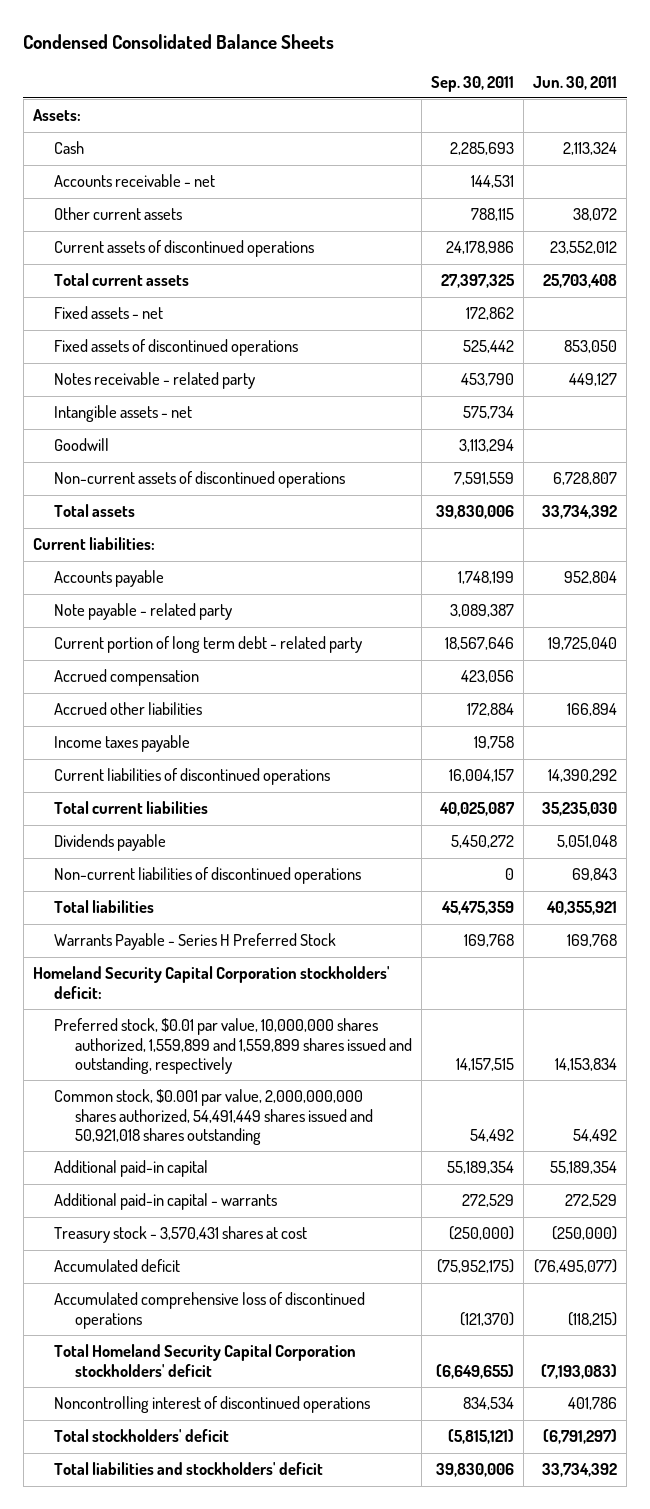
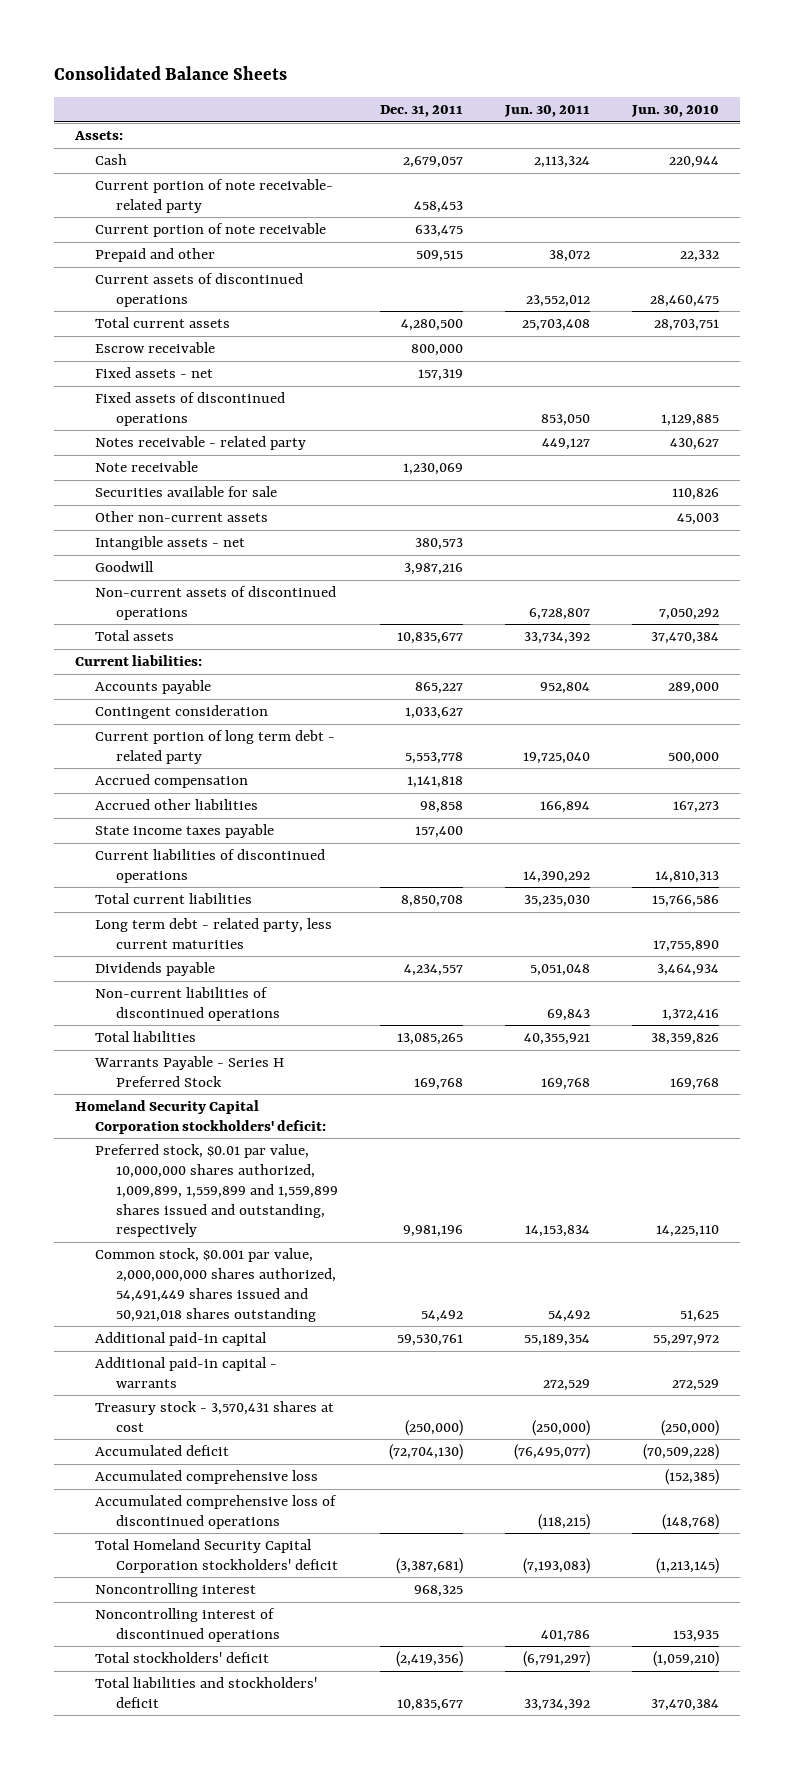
[23,33,335,49] Condensed Consolidated Balance Sheets -> [54,66,288,81] Consolidated Balance Sheets
[431,75,515,92] Sep. 30, 2011 -> none
none -> [379,105,463,118] Dec. 31, 2011
none -> [631,105,720,118] Jun. 30, 2010
[54,174,216,188] Accounts receivable - net -> none
none -> [95,179,334,213] Current portion of note receivable- related party
none -> [95,223,327,238] Current portion of note receivable
[54,207,183,221] Other current assets -> [95,248,216,263] Prepaid and other
none -> [95,342,216,354] Escrow receivable
none -> [95,461,199,473] Note receivable
none -> [95,486,278,498] Securities available for sale
none -> [95,511,269,523] Other non-current assets
[54,603,233,621] Note payable - related party -> none
none -> [95,705,269,720] Contingent consideration
[54,735,191,753] Income taxes payable -> [95,824,275,839] State income taxes payable
none -> [95,918,333,949] Long term debt - related party, less current maturities
[54,1018,413,1074] Preferred stock, $0.01 par value, 10,000,000 shares authorized, 1,559,899 and 1,559,899 shares issued and outstanding, respectively -> [95,1144,338,1238] Preferred stock, $0.01 par value, 10,000,000 shares authorized, 1,009,899, 1,559,899 and 1,559,899 shares issued and outstanding, respectively
none -> [95,1470,319,1485] Accumulated comprehensive loss
none -> [95,1583,257,1598] Noncontrolling interest

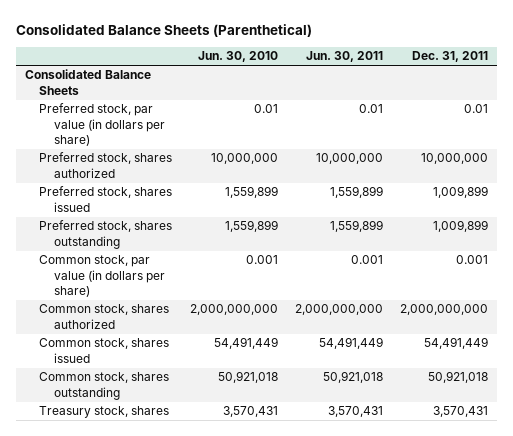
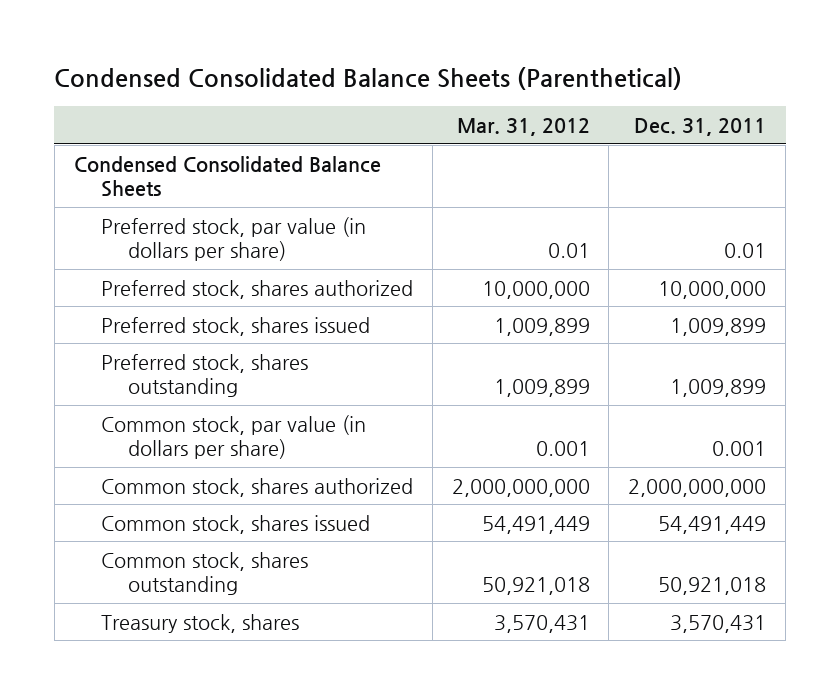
[16,23,313,37] Consolidated Balance Sheets (Parenthetical) -> [54,66,683,90] Condensed Consolidated Balance Sheets (Parenthetical)
[197,51,278,63] Jun. 30, 2010 -> none
[306,51,384,63] Jun. 30, 2011 -> none
none -> [456,117,590,136] Mar. 31, 2012
[25,69,152,95] Consolidated Balance Sheets -> [73,155,381,198] Condensed Consolidated Balance Sheets

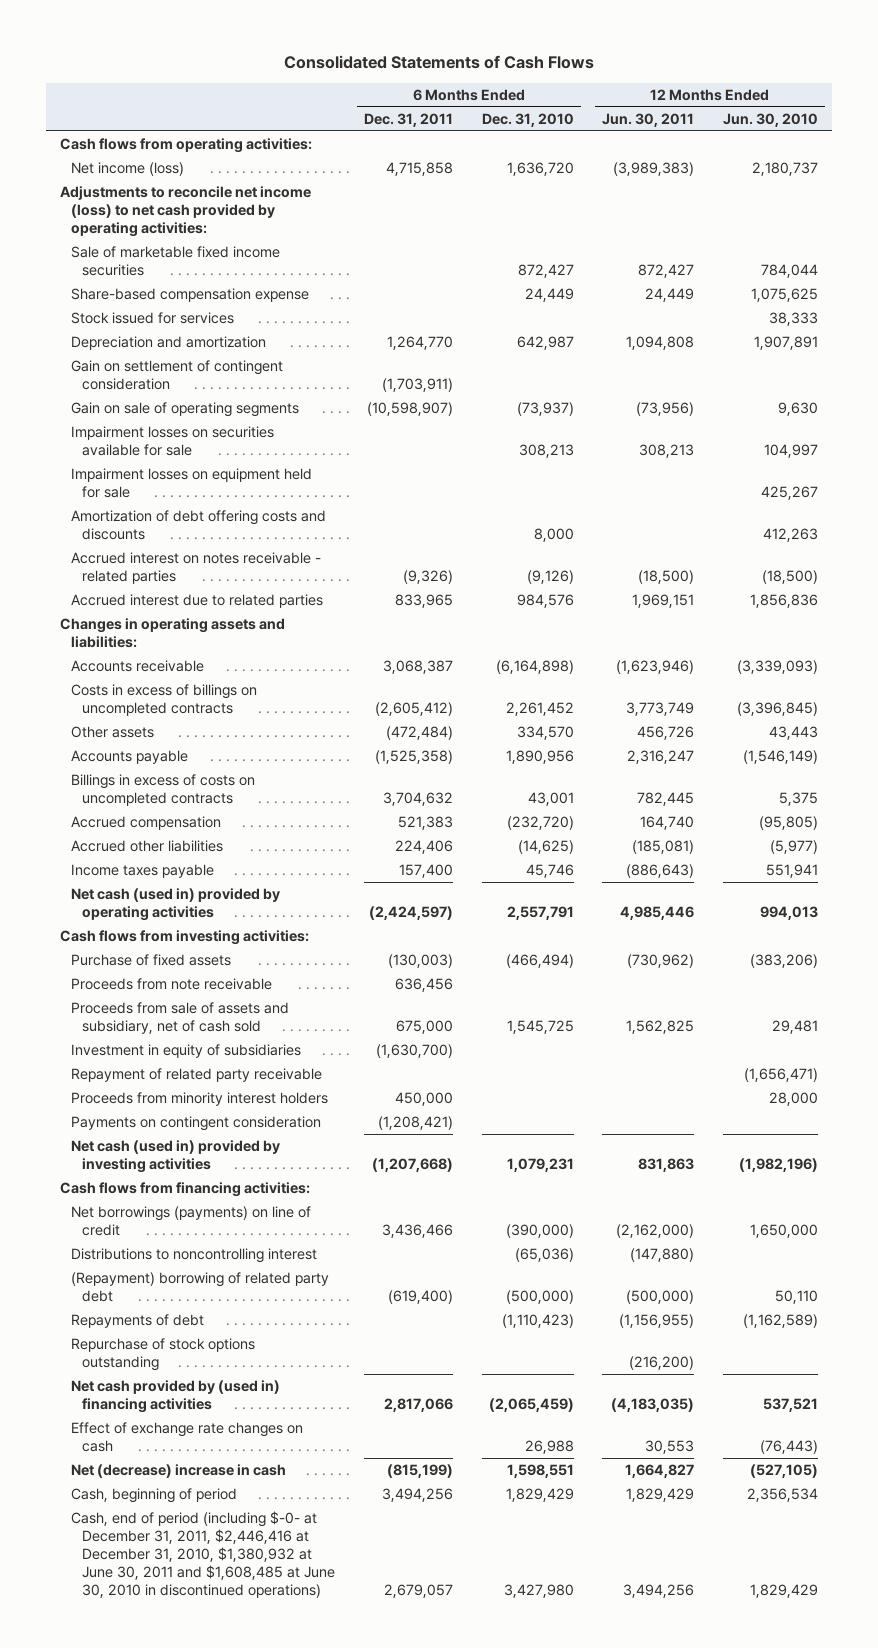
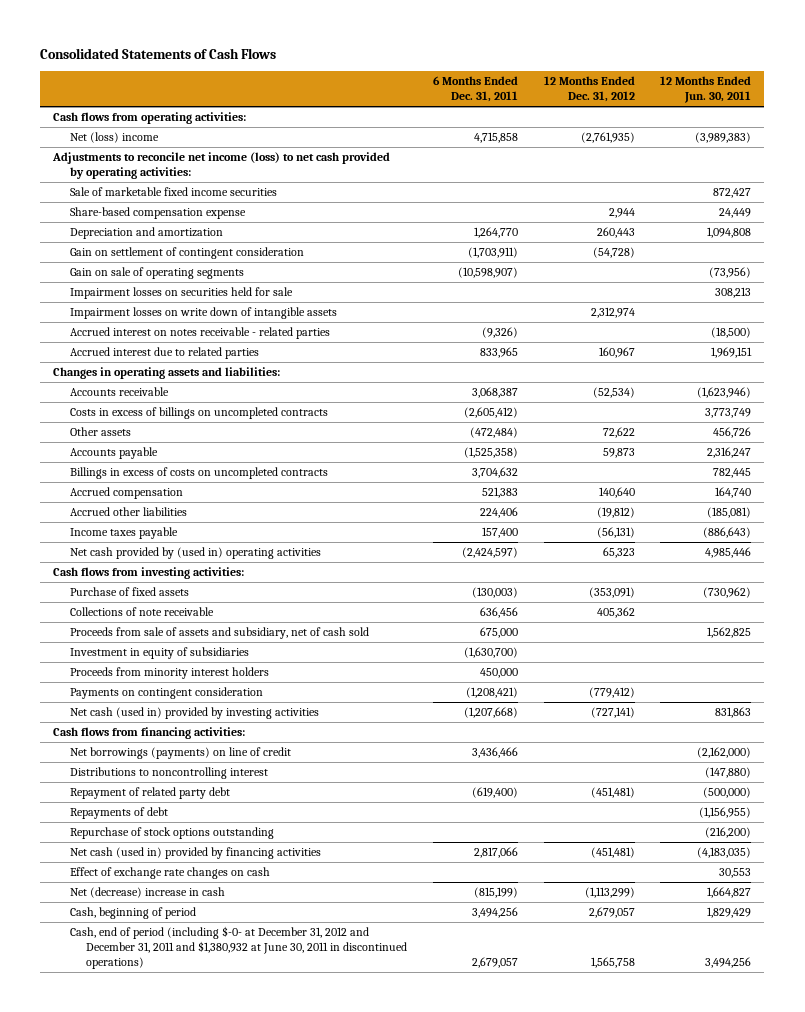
[481,112,574,127] Dec. 31, 2010 -> none
[722,112,818,127] Jun. 30, 2010 -> none
none -> [543,76,635,103] 12 Months Ended Dec. 31, 2012
[71,162,185,177] Net income (loss) -> [69,132,159,144] Net (loss) income
[71,312,235,325] Stock issued for services -> none
[71,468,313,499] Impairment losses on equipment held for sale -> none
[71,510,327,541] Amortization of debt offering costs and discounts -> none
[71,426,275,457] Impairment losses on securities available for sale -> [69,287,293,300] Impairment losses on securities held for sale
none -> [69,307,337,320] Impairment losses on write down of intangible assets
[71,888,281,922] Net cash (used in) provided by operating activities -> [69,547,321,560] Net cash provided by (used in) operating activities
[71,978,273,991] Proceeds from note receivable -> [69,607,214,617] Collections of note receivable
[71,1068,323,1083] Repayment of related party receivable -> none
[71,1272,330,1303] (Repayment) borrowing of related party debt -> [69,787,230,800] Repayment of related party debt
[71,1380,281,1414] Net cash provided by (used in) financing activities -> [69,847,321,860] Net cash (used in) provided by financing activities
[71,1511,336,1599] Cash, end of period (including $-0- at December 31, 2011, $2,446,416 at December 31, 2010, $1,380,932 at June 30, 2011 and $1,608,485 at June 30, 2010 in discontinued operations) -> [69,926,408,970] Cash, end of period (including $-0- at December 31, 2012 and December 31, 2011 and $1,380,932 at June 30, 2011 in discontinued operations)

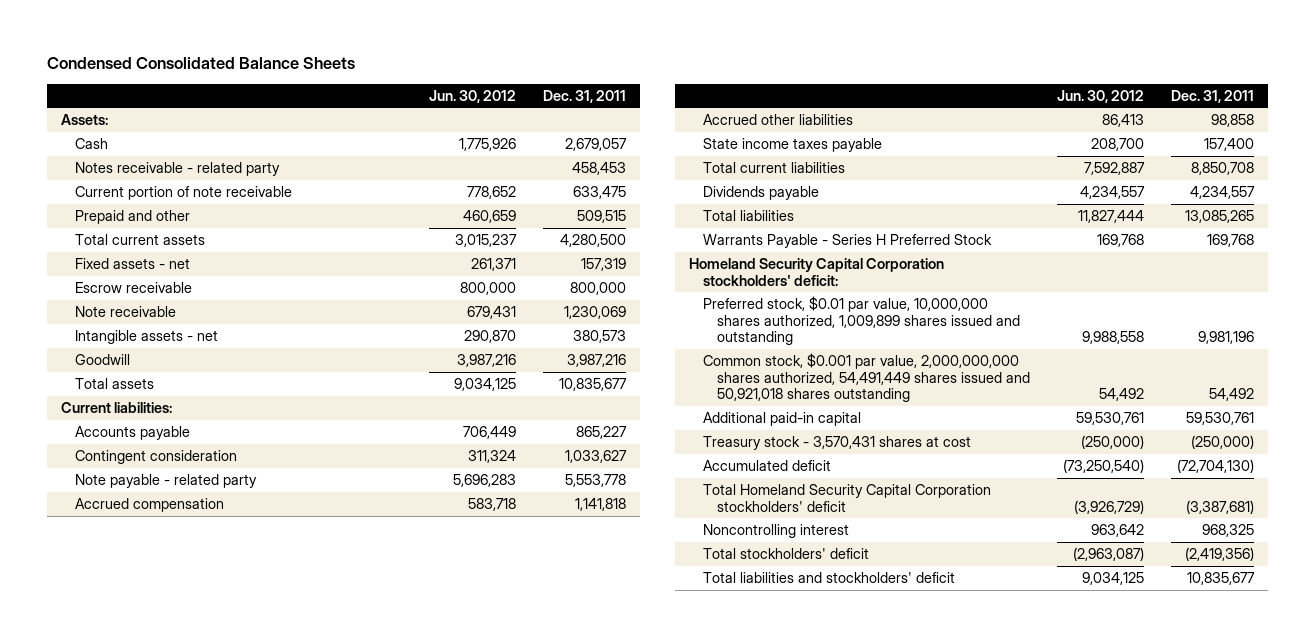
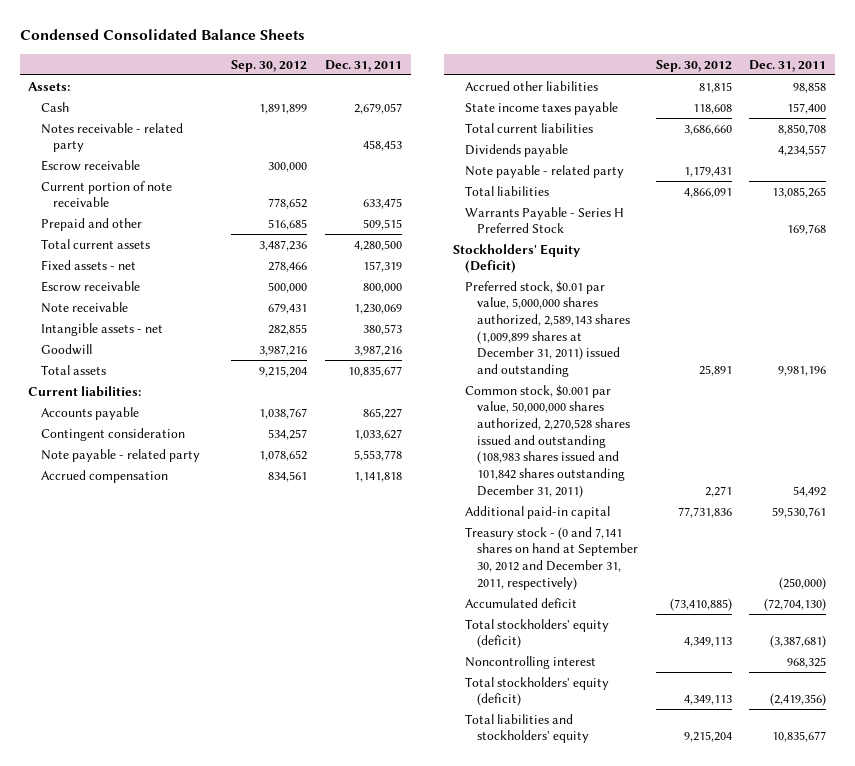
[428,89,516,103] Jun. 30, 2012 -> none
none -> [231,59,308,72] Sep. 30, 2012
none -> [40,159,140,171] Escrow receivable
none -> [465,164,625,178] Note payable - related party
[688,257,944,286] Homeland Security Capital Corporation stockholders' deficit: -> none
none -> [452,243,580,274] Stockholders' Equity (Deficit)
[702,295,1021,346] Preferred stock, $0.01 par value, 10,000,000 shares authorized, 1,009,899 shares issued and outstanding -> [465,280,631,377] Preferred stock, $0.01 par value, 5,000,000 shares authorized, 2,589,143 shares (1,009,899 shares at December 31, 2011) issued and outstanding
[702,352,1031,403] Common stock, $0.001 par value, 2,000,000,000 shares authorized, 54,491,449 shares issued and 50,921,018 shares outstanding -> [465,384,631,498] Common stock, $0.001 par value, 50,000,000 shares authorized, 2,270,528 shares issued and outstanding (108,983 shares issued and 101,842 shares outstanding December 31, 2011)
[702,435,971,450] Treasury stock - 3,570,431 shares at cost -> [465,526,639,590] Treasury stock - (0 and 7,141 shares on hand at September 30, 2012 and December 31, 2011, respectively)
[702,483,991,512] Total Homeland Security Capital Corporation stockholders' deficit -> [465,618,610,649] Total stockholders' equity (deficit)
[702,547,869,559] Total stockholders' deficit -> [465,676,610,707] Total stockholders' equity (deficit)
[702,571,955,583] Total liabilities and stockholders' deficit -> [465,713,590,744] Total liabilities and stockholders' equity

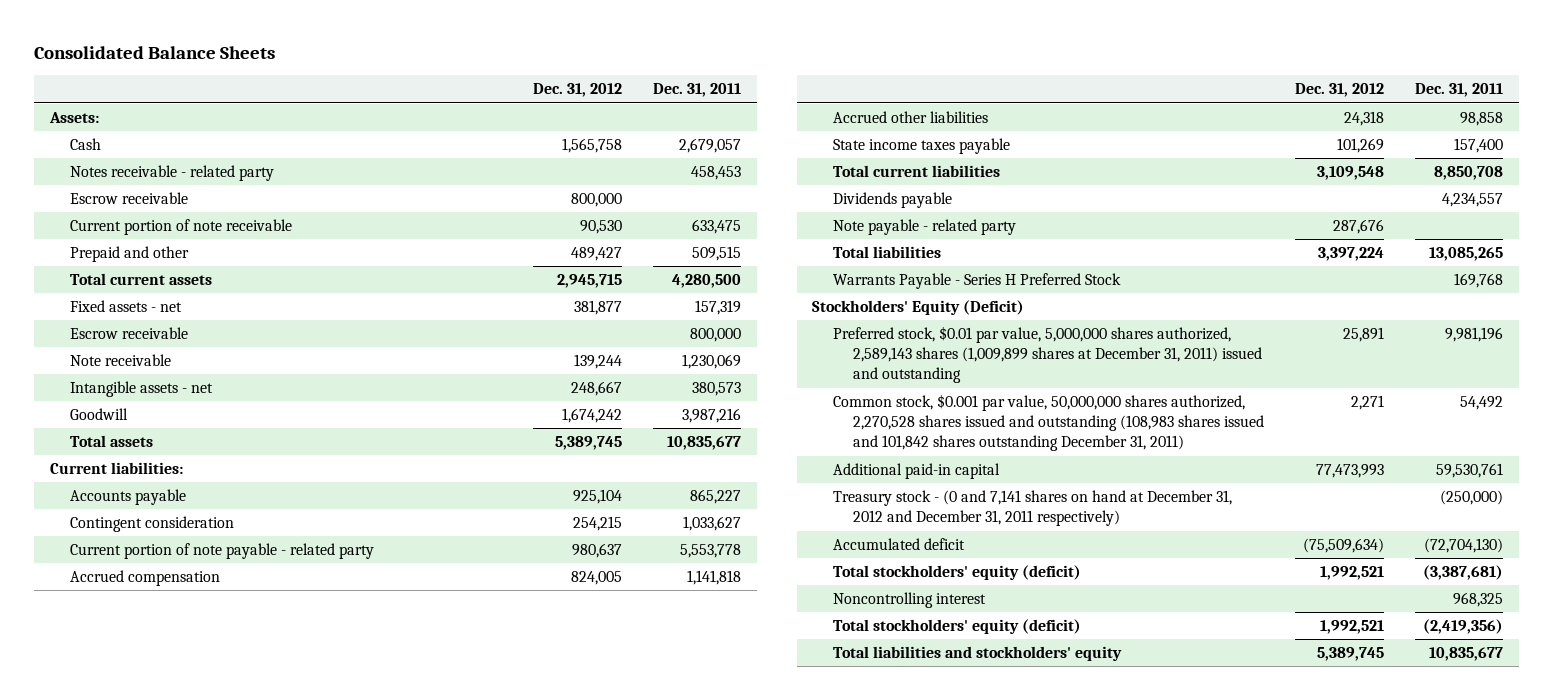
[19,29,305,41] Condensed Consolidated Balance Sheets -> [34,46,276,60] Consolidated Balance Sheets
[231,59,308,72] Sep. 30, 2012 -> none
none -> [532,83,622,98] Dec. 31, 2012
[40,448,200,462] Note payable - related party -> [70,543,375,560] Current portion of note payable - related party
[465,526,639,590] Treasury stock - (0 and 7,141 shares on hand at September 30, 2012 and December 31, 2011, respectively) -> [832,490,1232,527] Treasury stock - (0 and 7,141 shares on hand at December 31, 2012 and December 31, 2011 respectively)

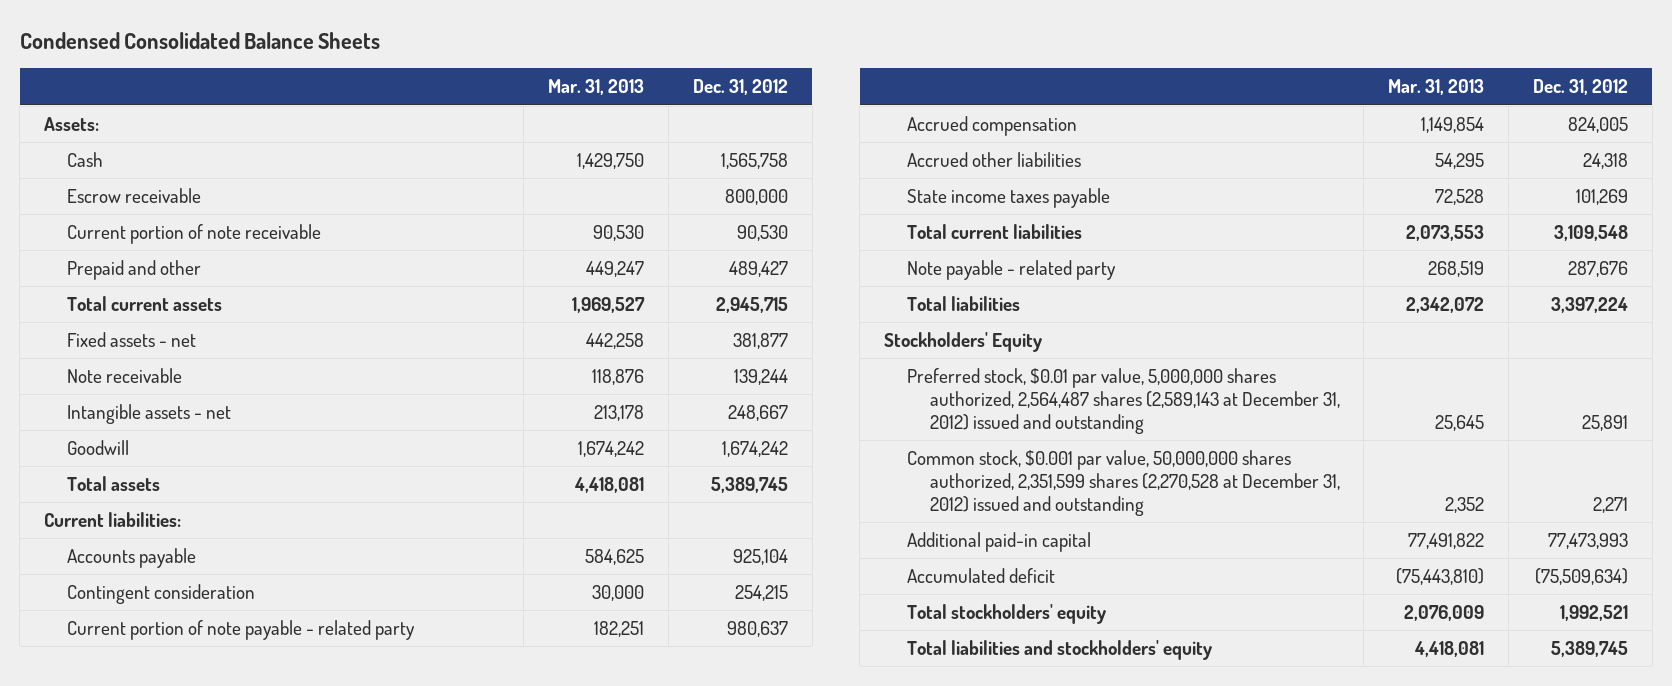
[34,46,276,60] Consolidated Balance Sheets -> [19,32,380,50] Condensed Consolidated Balance Sheets
[653,83,742,98] Dec. 31, 2011 -> none
none -> [548,79,645,96] Mar. 31, 2013
[70,165,275,182] Notes receivable - related party -> none
[70,327,189,340] Escrow receivable -> none
[832,192,952,209] Dividends payable -> none
[832,273,1121,290] Warrants Payable - Series H Preferred Stock -> none
[812,300,1025,316] Stockholders' Equity (Deficit) -> [884,332,1043,353] Stockholders' Equity
[832,326,1262,384] Preferred stock, $0.01 par value, 5,000,000 shares authorized, 2,589,143 shares (1,009,899 shares at December 31, 2011) issued and outstanding -> [906,368,1340,435] Preferred stock, $0.01 par value, 5,000,000 shares authorized, 2,564,487 shares (2,589,143 at December 31, 2012) issued and outstanding
[832,394,1264,452] Common stock, $0.001 par value, 50,000,000 shares authorized, 2,270,528 shares issued and outstanding (108,983 shares issued and 101,842 shares outstanding December 31, 2011) -> [906,450,1340,517] Common stock, $0.001 par value, 50,000,000 shares authorized, 2,351,599 shares (2,270,528 at December 31, 2012) issued and outstanding
[832,490,1232,527] Treasury stock - (0 and 7,141 shares on hand at December 31, 2012 and December 31, 2011 respectively) -> none
[832,565,1081,581] Total stockholders' equity (deficit) -> none
[832,592,986,609] Noncontrolling interest -> none
[832,619,1081,635] Total stockholders' equity (deficit) -> [906,604,1106,625] Total stockholders' equity

